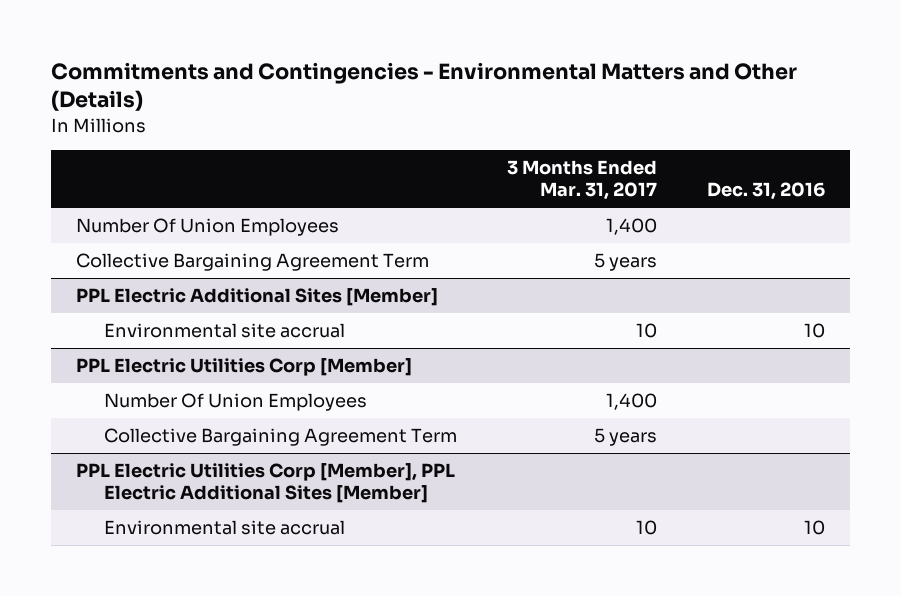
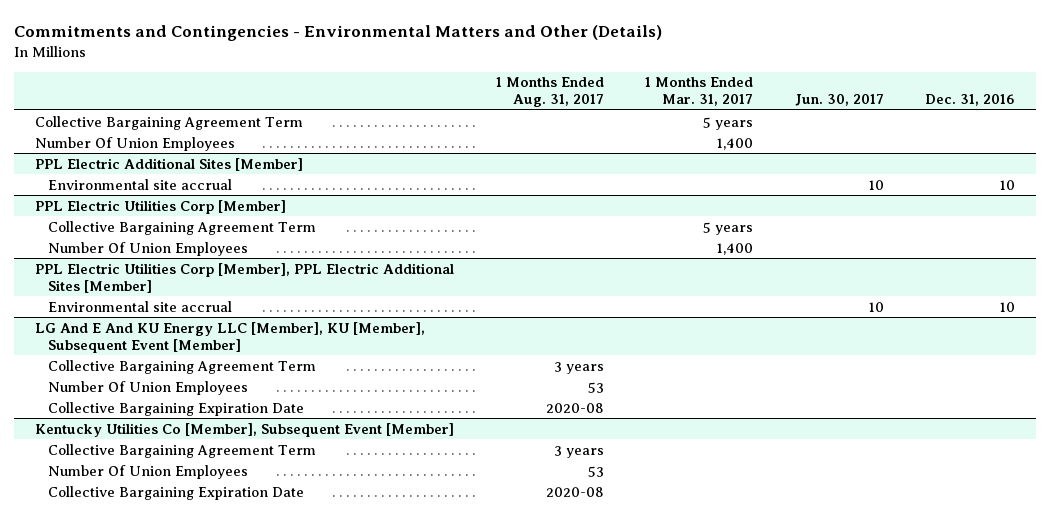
[506,160,657,201] 3 Months Ended Mar. 31, 2017 -> none
none -> [495,77,604,108] 1 Months Ended Aug. 31, 2017
none -> [645,77,754,107] 1 Months Ended Mar. 31, 2017
none -> [794,94,884,107] Jun. 30, 2017
[75,218,339,237] Number Of Union Employees -> [34,136,235,151] Number Of Union Employees
[103,393,367,412] Number Of Union Employees -> [48,241,249,256] Number Of Union Employees
none -> [34,321,425,353] LG And E And KU Energy LLC [Member], KU [Member], Subsequent Event [Member]
none -> [48,359,317,374] Collective Bargaining Agreement Term
none -> [48,380,249,395] Number Of Union Employees
none -> [48,401,305,416] Collective Bargaining Expiration Date
none -> [34,422,454,437] Kentucky Utilities Co [Member], Subsequent Event [Member]
none -> [48,443,317,458] Collective Bargaining Agreement Term
none -> [48,464,249,479] Number Of Union Employees
none -> [48,485,305,500] Collective Bargaining Expiration Date

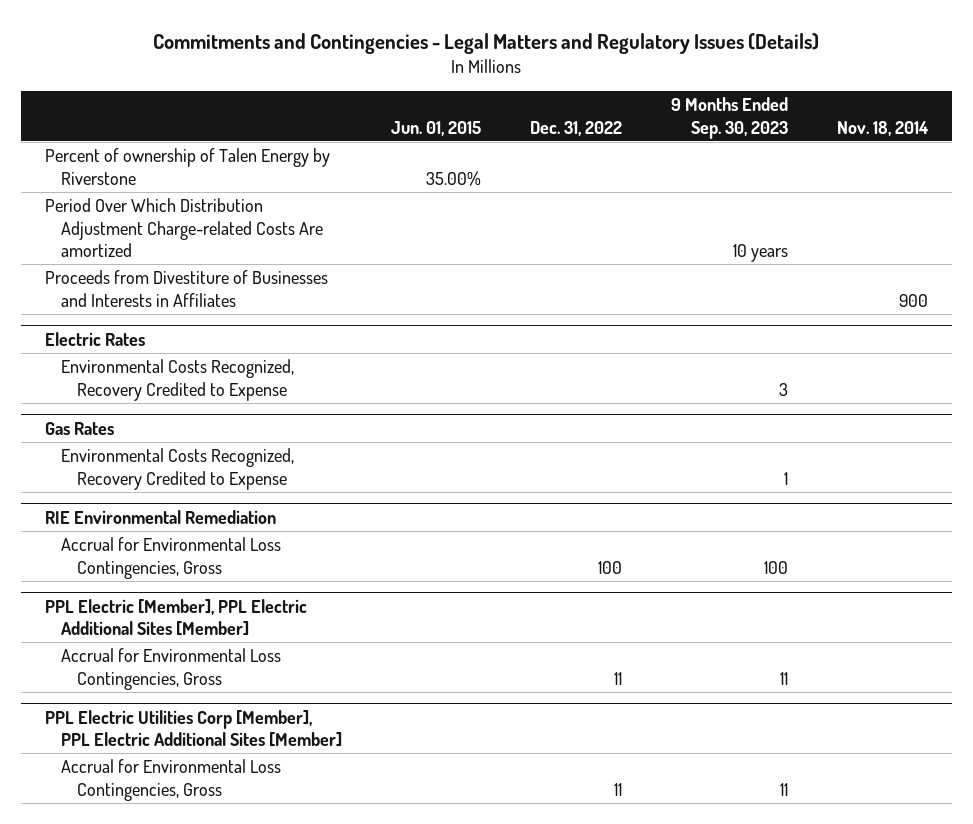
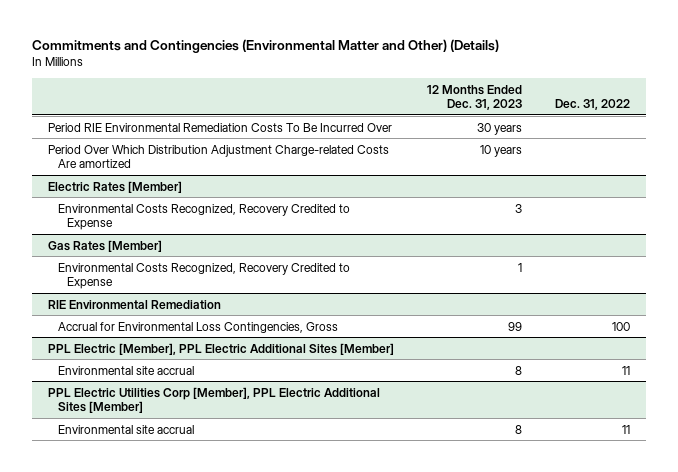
[153,32,820,54] Commitments and Contingencies - Legal Matters and Regulatory Issues (Details) -> [31,39,499,54] Commitments and Contingencies (Environmental Matter and Other) (Details)
[391,120,482,136] Jun. 01, 2015 -> none
[670,97,788,139] 9 Months Ended Sep. 30, 2023 -> none
[836,120,929,136] Nov. 18, 2014 -> none
none -> [426,84,522,111] 12 Months Ended Dec. 31, 2023
[45,148,331,185] Percent of ownership of Talen Energy by Riverstone -> none
none -> [48,122,393,132] Period RIE Environmental Remediation Costs To Be Incurred Over
[45,270,329,307] Proceeds from Divestiture of Businesses and Interests in Affiliates -> none
[45,331,146,346] Electric Rates -> [48,180,183,193] Electric Rates [Member]
[45,421,115,435] Gas Rates -> [48,239,163,252] Gas Rates [Member]
[61,648,282,690] Accrual for Environmental Loss Contingencies, Gross -> none
none -> [57,365,194,375] Environmental site accrual
[61,759,282,801] Accrual for Environmental Loss Contingencies, Gross -> none
none -> [57,424,194,434] Environmental site accrual

